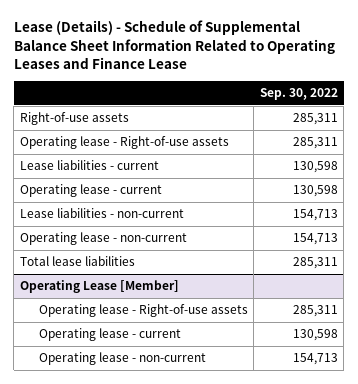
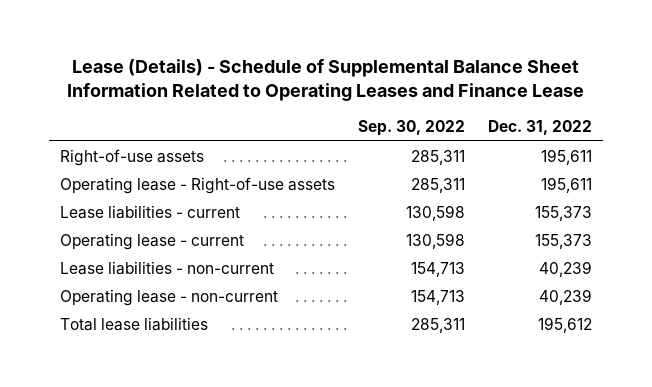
none -> [487,120,592,136] Dec. 31, 2022
[19,280,179,294] Operating Lease [Member] -> none
[38,304,248,318] Operating lease - Right-of-use assets -> none
[38,328,181,342] Operating lease - current -> none
[38,352,206,366] Operating lease - non-current -> none

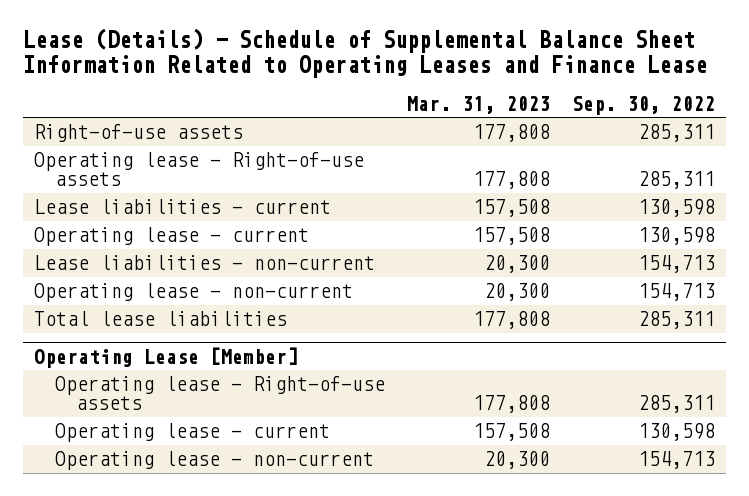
[487,120,592,136] Dec. 31, 2022 -> none
none -> [406,95,550,114] Mar. 31, 2023
none -> [34,346,299,368] Operating Lease [Member]
none -> [54,376,385,411] Operating lease - Right-of-use assets
none -> [54,423,330,443] Operating lease - current
none -> [54,451,374,471] Operating lease - non-current

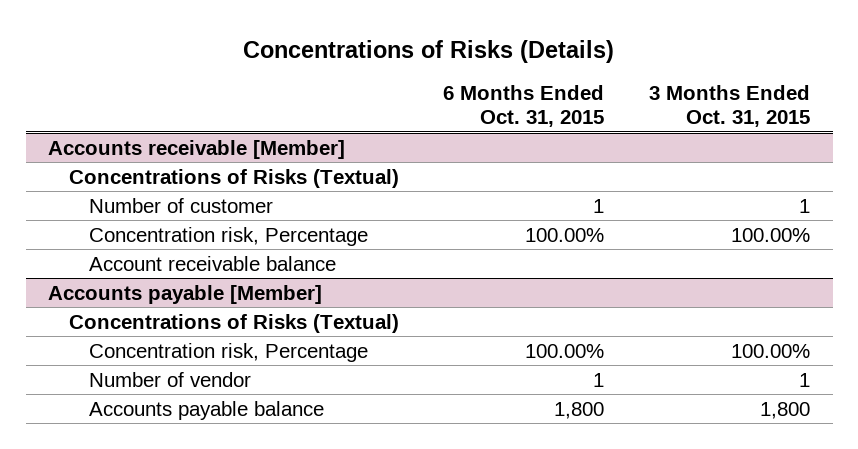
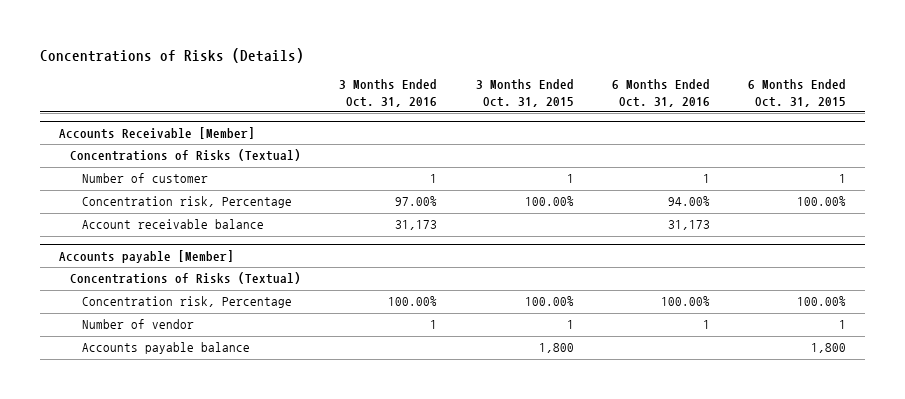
none -> [339,79,438,107] 3 Months Ended Oct. 31, 2016
none -> [611,79,710,107] 6 Months Ended Oct. 31, 2016
[48,139,346,159] Accounts receivable [Member] -> [59,126,256,139] Accounts Receivable [Member]

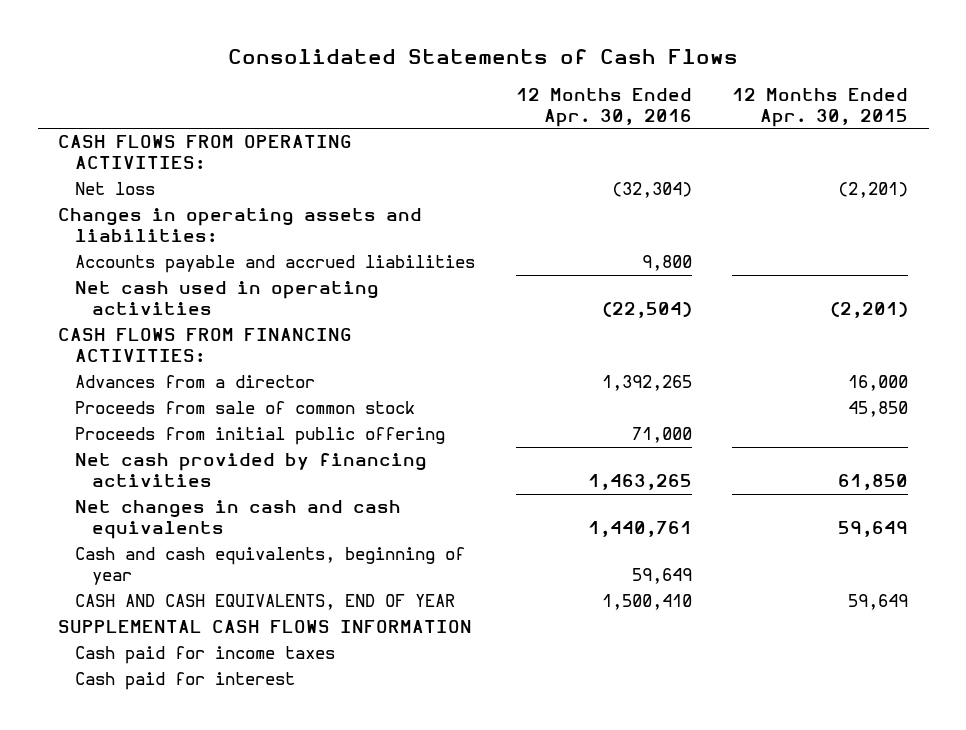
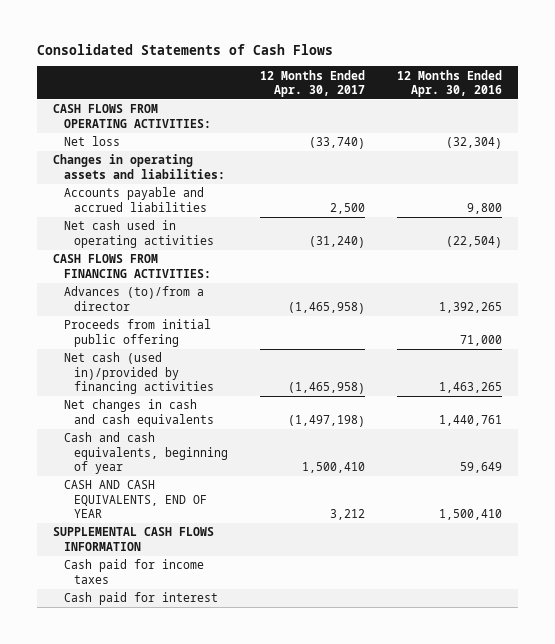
[732,87,909,127] 12 Months Ended Apr. 30, 2015 -> none
none -> [259,69,365,97] 12 Months Ended Apr. 30, 2017
[75,401,416,415] Proceeds from sale of common stock -> none
[75,375,316,389] Advances from a director -> [63,286,204,311] Advances (to)/from a director
[75,453,428,488] Net cash provided by financing activities -> [63,352,215,394] Net cash (used in)/provided by financing activities

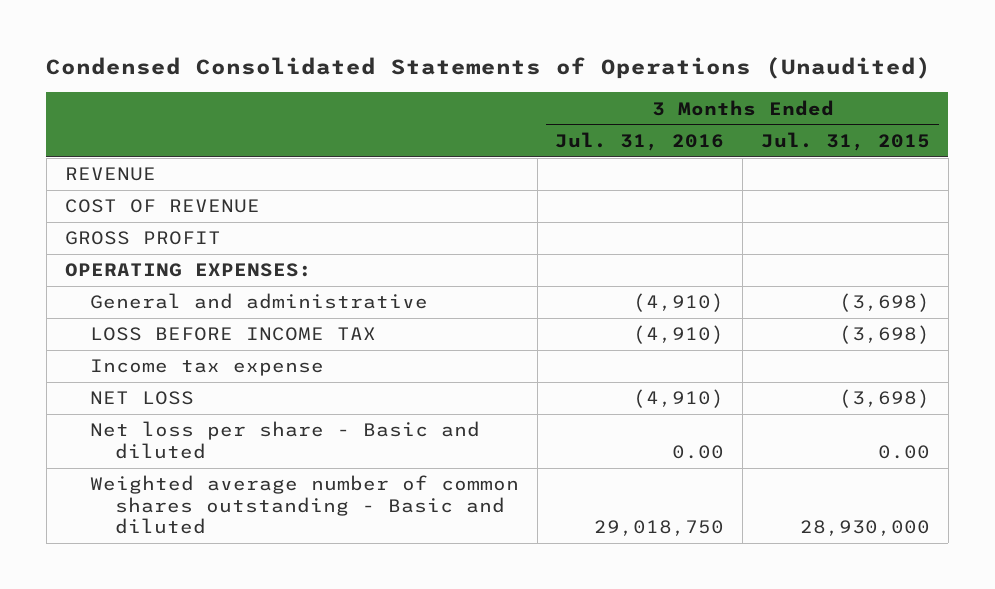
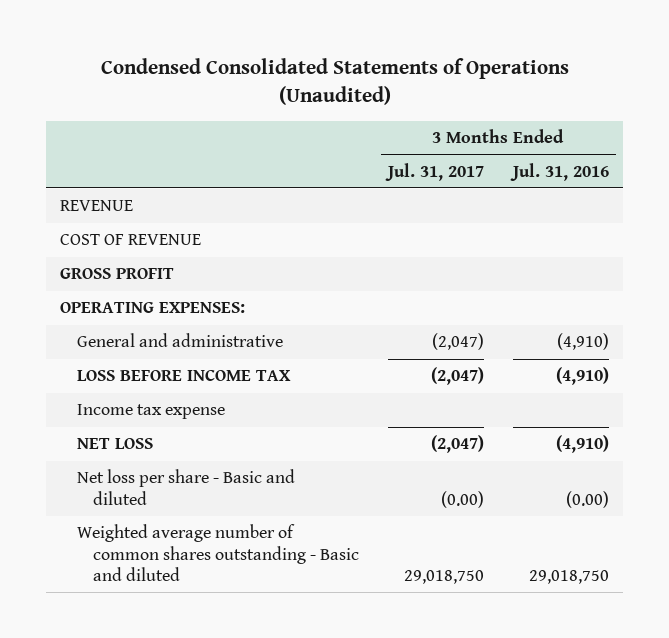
[761,131,931,151] Jul. 31, 2015 -> none
none -> [384,162,484,181] Jul. 31, 2017
[672,444,725,459] 0.00 -> [565,490,609,508] (0.00)

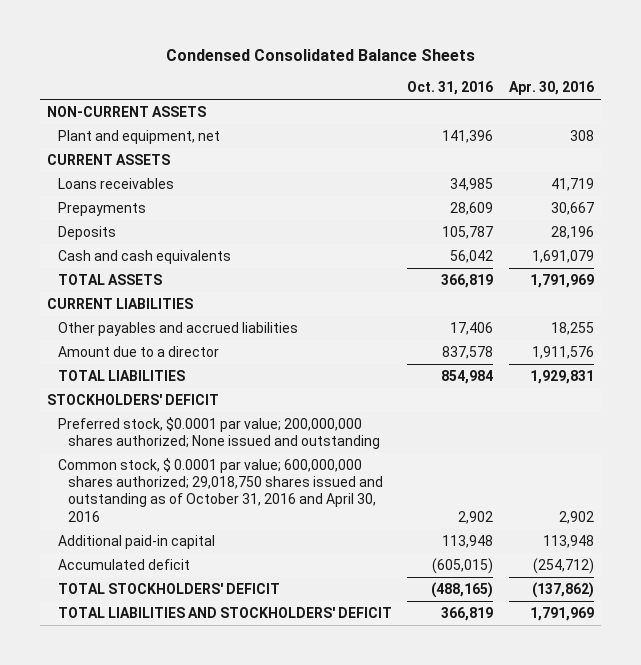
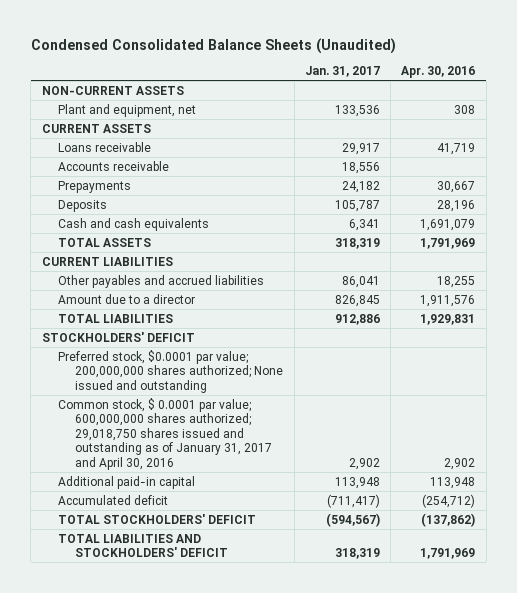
[165,49,475,62] Condensed Consolidated Balance Sheets -> [30,37,396,54] Condensed Consolidated Balance Sheets (Unaudited)
[407,80,494,95] Oct. 31, 2016 -> none
none -> [304,66,380,78] Jan. 31, 2017
[57,177,174,189] Loans receivables -> [58,141,152,152] Loans receivable
none -> [58,160,170,171] Accounts receivable
[57,457,384,522] Common stock, $ 0.0001 par value; 600,000,000 shares authorized; 29,018,750 shares issued and outstanding as of October 31, 2016 and April 30, 2016 -> [58,397,273,470] Common stock, $ 0.0001 par value; 600,000,000 shares authorized; 29,018,750 shares issued and outstanding as of January 31, 2017 and April 30, 2016

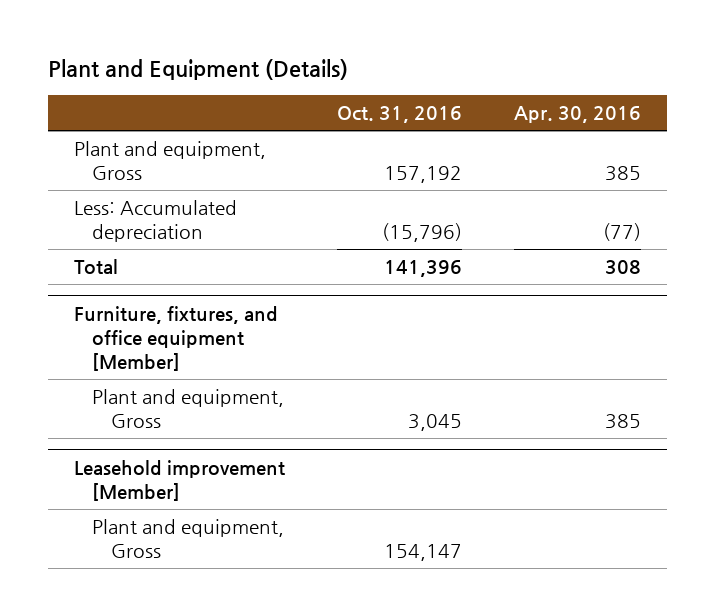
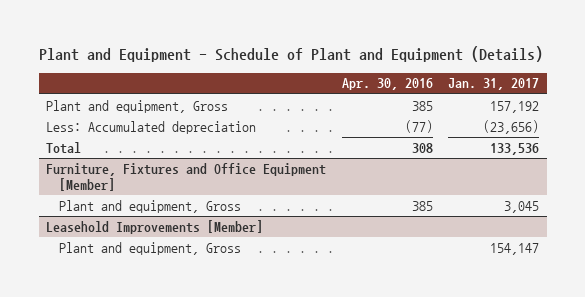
[47,59,348,81] Plant and Equipment (Details) -> [38,46,543,63] Plant and Equipment - Schedule of Plant and Equipment (Details)
[337,106,463,124] Oct. 31, 2016 -> none
none -> [447,78,539,91] Jan. 31, 2017
[73,306,278,371] Furniture, fixtures, and office equipment [Member] -> [46,162,327,192] Furniture, Fixtures and Office Equipment [Member]
[73,460,285,501] Leasehold improvement [Member] -> [46,219,264,234] Leasehold Improvements [Member]

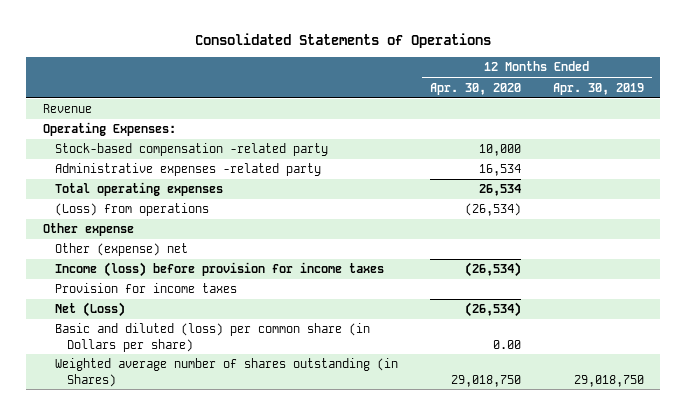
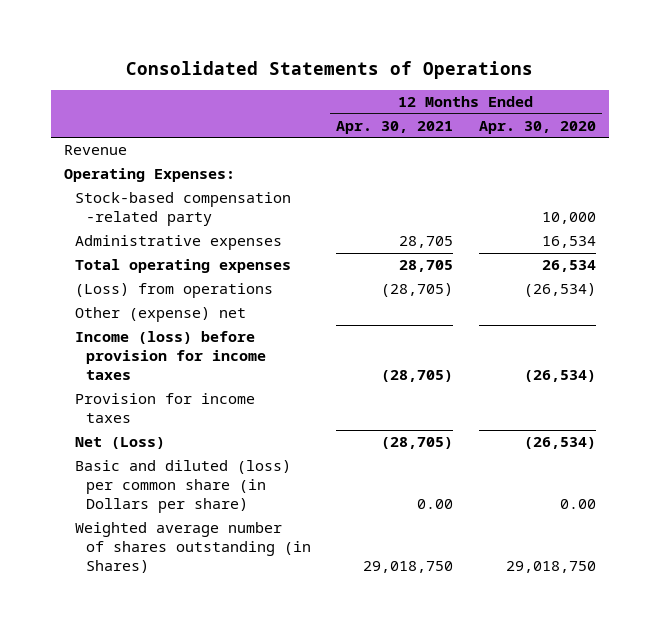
[553,82,645,95] Apr. 30, 2019 -> none
none -> [336,120,454,134] Apr. 30, 2021
[54,163,321,177] Administrative expenses -related party -> [74,235,282,251] Administrative expenses
[42,223,134,237] Other expense -> none

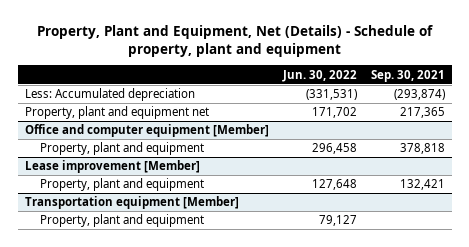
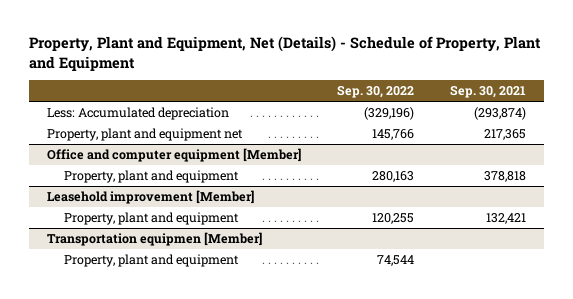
[36,24,433,57] Property, Plant and Equipment, Net (Details) - Schedule of property, plant and equipment -> [28,36,541,71] Property, Plant and Equipment, Net (Details) - Schedule of Property, Plant and Equipment
[281,69,357,82] Jun. 30, 2022 -> none
none -> [337,85,415,99] Sep. 30, 2022
[24,160,200,174] Lease improvement [Member] -> [47,189,255,204] Leasehold improvement [Member]
[24,196,239,210] Transportation equipment [Member] -> [47,231,263,246] Transportation equipmen [Member]

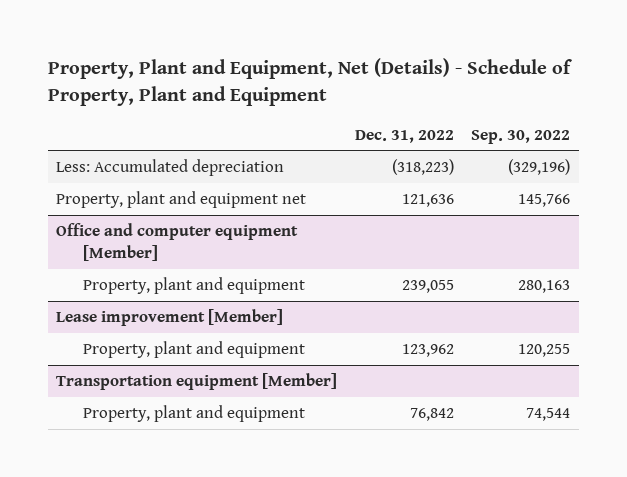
[450,85,527,99] Sep. 30, 2021 -> none
none -> [354,129,454,143] Dec. 31, 2022
[47,189,255,204] Leasehold improvement [Member] -> [56,309,284,327] Lease improvement [Member]
[47,231,263,246] Transportation equipmen [Member] -> [56,373,338,391] Transportation equipment [Member]

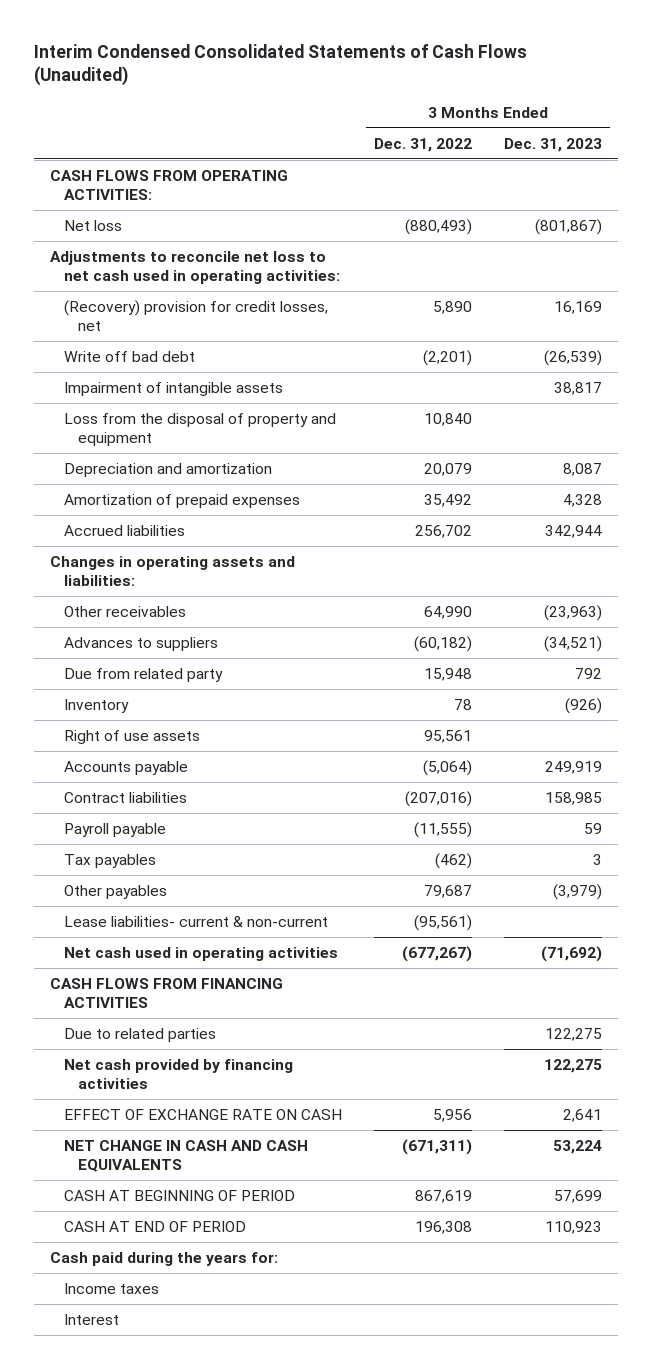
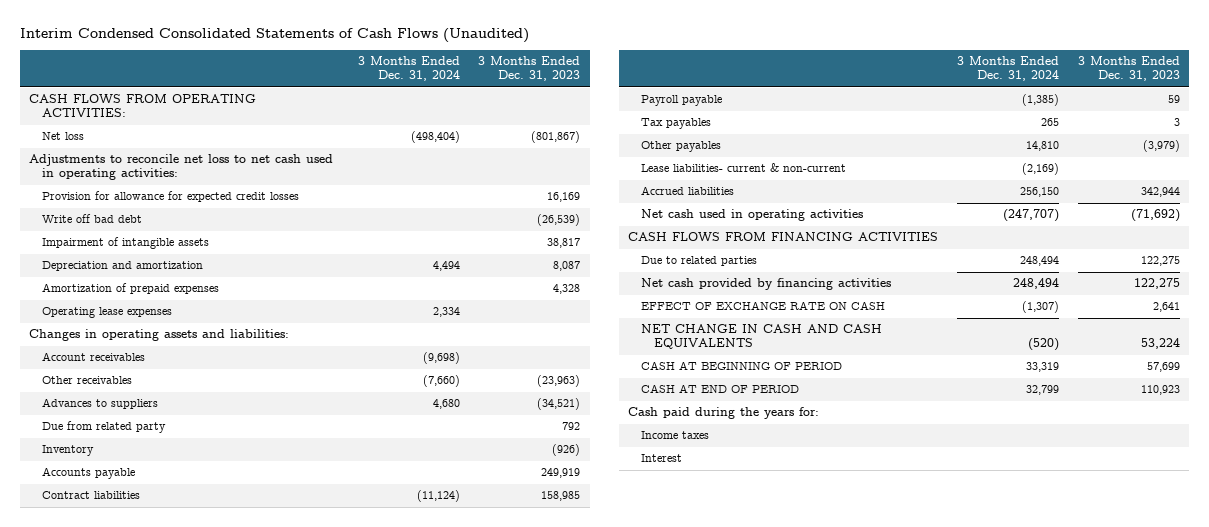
[373,137,472,152] Dec. 31, 2022 -> none
none -> [357,56,460,82] 3 Months Ended Dec. 31, 2024
[63,299,328,332] (Recovery) provision for credit losses, net -> [42,191,300,203] Provision for allowance for expected credit losses
[63,412,336,447] Loss from the disposal of property and equipment -> none
none -> [42,307,173,319] Operating lease expenses
none -> [42,352,146,362] Account receivables
[63,729,200,744] Right of use assets -> none
[63,524,185,536] Accrued liabilities -> [641,186,735,196] Accrued liabilities

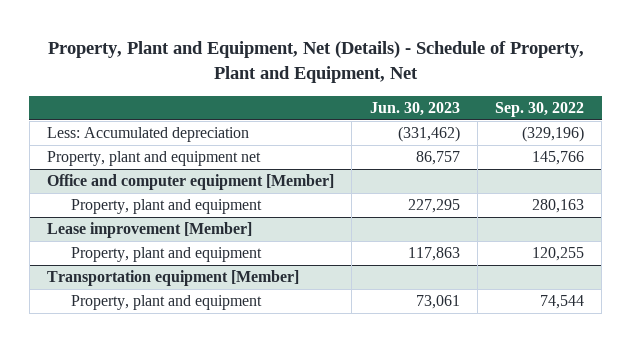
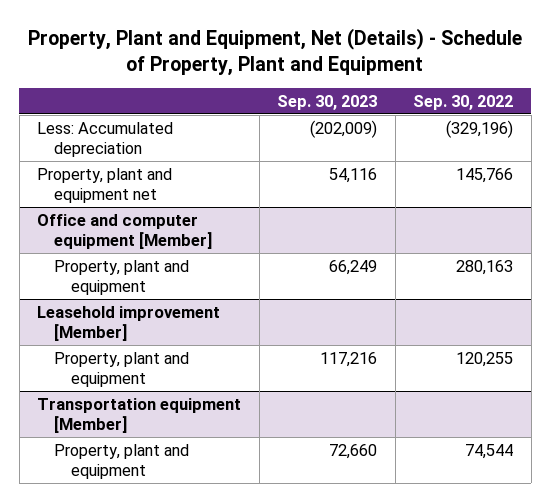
[47,41,584,84] Property, Plant and Equipment, Net (Details) - Schedule of Property, Plant and Equipment, Net -> [28,28,523,77] Property, Plant and Equipment, Net (Details) - Schedule of Property, Plant and Equipment
[369,102,460,117] Jun. 30, 2023 -> none
none -> [277,94,378,110] Sep. 30, 2023
[47,222,253,239] Lease improvement [Member] -> [37,305,221,341] Leasehold improvement [Member]

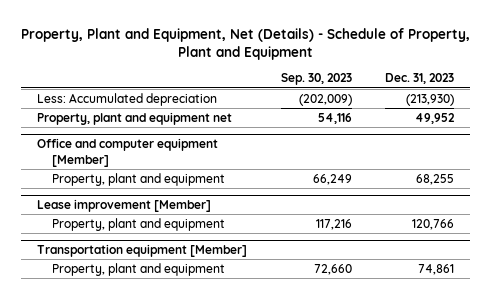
[413,94,514,110] Sep. 30, 2022 -> none
none -> [384,73,454,85] Dec. 31, 2023
[37,305,221,341] Leasehold improvement [Member] -> [37,199,212,213] Lease improvement [Member]

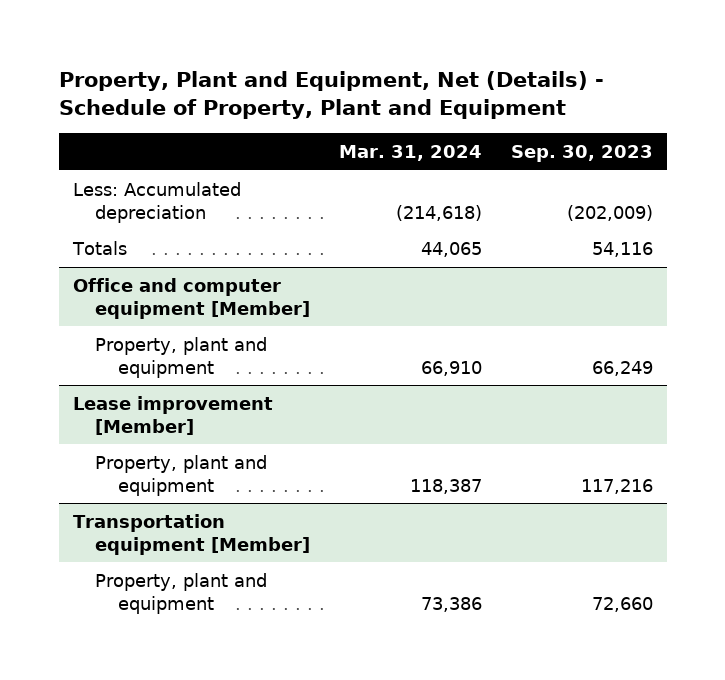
[384,73,454,85] Dec. 31, 2023 -> none
none -> [339,145,483,162] Mar. 31, 2024
[37,111,233,125] Property, plant and equipment net -> [71,240,127,255] Totals

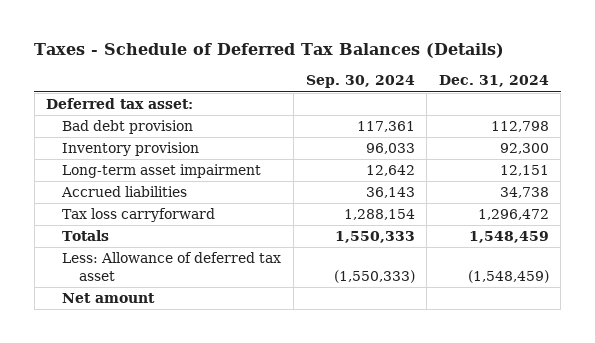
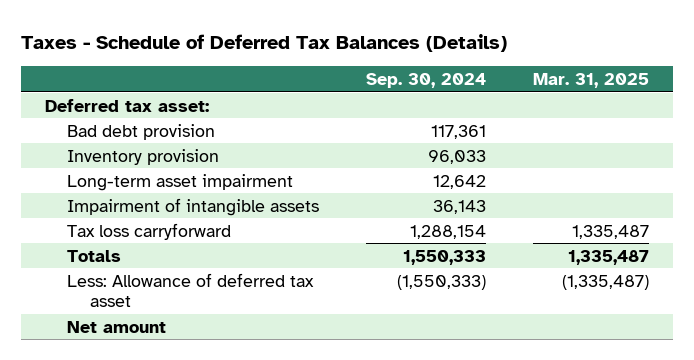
[438,75,549,88] Dec. 31, 2024 -> none
none -> [533,72,650,88] Mar. 31, 2025
[61,186,188,198] Accrued liabilities -> [67,197,320,216] Impairment of intangible assets

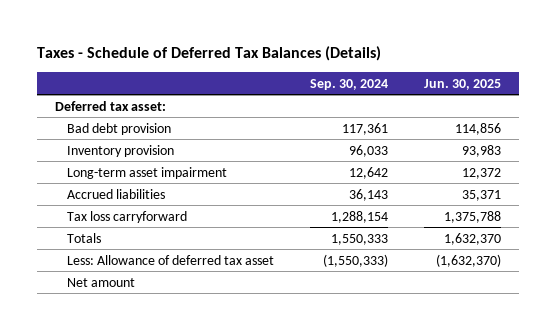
[533,72,650,88] Mar. 31, 2025 -> none
none -> [423,78,501,90] Jun. 30, 2025
[67,197,320,216] Impairment of intangible assets -> [66,188,165,199] Accrued liabilities

